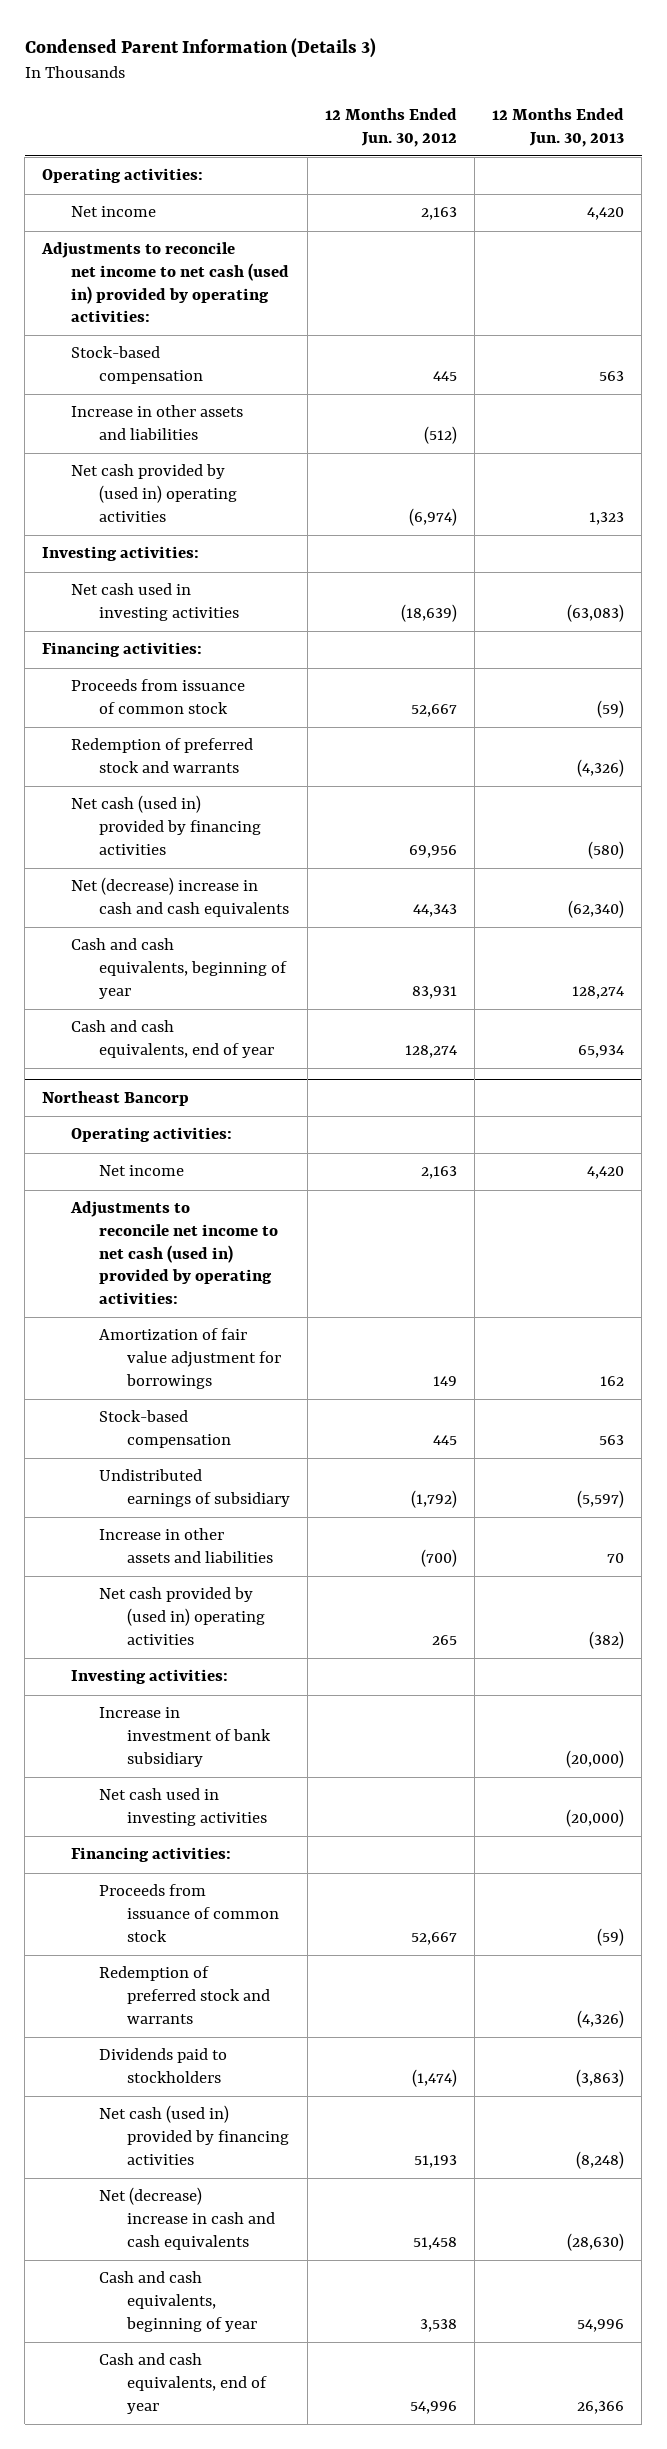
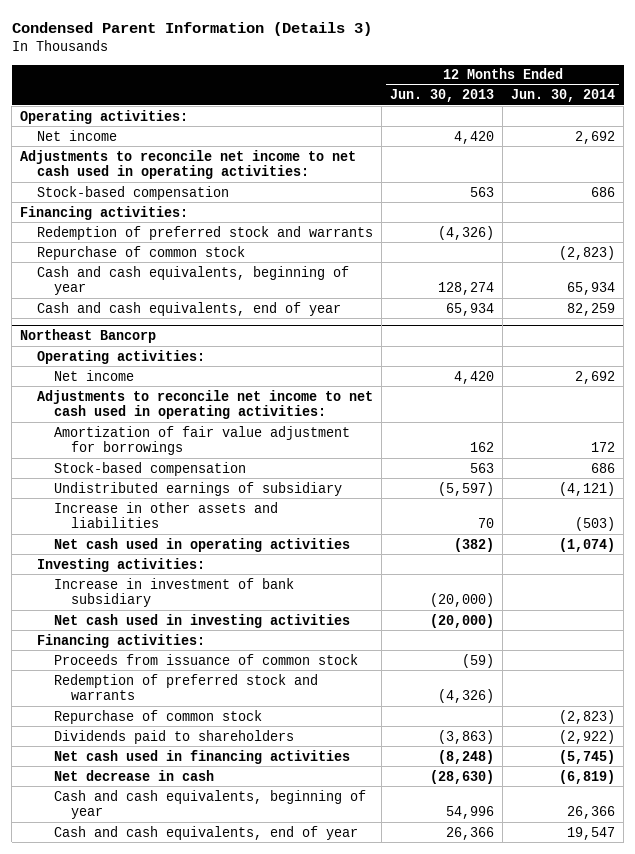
[325,108,458,147] 12 Months Ended Jun. 30, 2012 -> none
none -> [511,89,616,103] Jun. 30, 2014
[41,242,289,323] Adjustments to reconcile net income to net cash (used in) provided by operating activities: -> [20,149,357,180] Adjustments to reconcile net income to net cash used in operating activities:
[70,405,243,441] Increase in other assets and liabilities -> none
[70,464,237,522] Net cash provided by (used in) operating activities -> none
[42,546,200,562] Investing activities: -> none
[70,583,239,622] Net cash used in investing activities -> none
[70,679,245,715] Proceeds from issuance of common stock -> none
[70,795,261,855] Net cash (used in) provided by financing activities -> none
[70,877,289,918] Net (decrease) increase in cash and cash equivalents -> none
none -> [37,245,246,260] Repurchase of common stock
[69,1201,278,1304] Adjustments to reconcile net income to net cash (used in) provided by operating activities: -> [37,389,374,420] Adjustments to reconcile net income to net cash used in operating activities:
[98,1587,265,1645] Net cash provided by (used in) operating activities -> [53,537,350,552] Net cash used in operating activities
none -> [53,709,262,724] Repurchase of common stock
[98,2048,227,2084] Dividends paid to stockholders -> [53,729,294,744] Dividends paid to shareholders
[98,2105,289,2165] Net cash (used in) provided by financing activities -> [53,749,350,764] Net cash used in financing activities
[98,2187,275,2250] Net (decrease) increase in cash and cash equivalents -> [53,769,214,781] Net decrease in cash

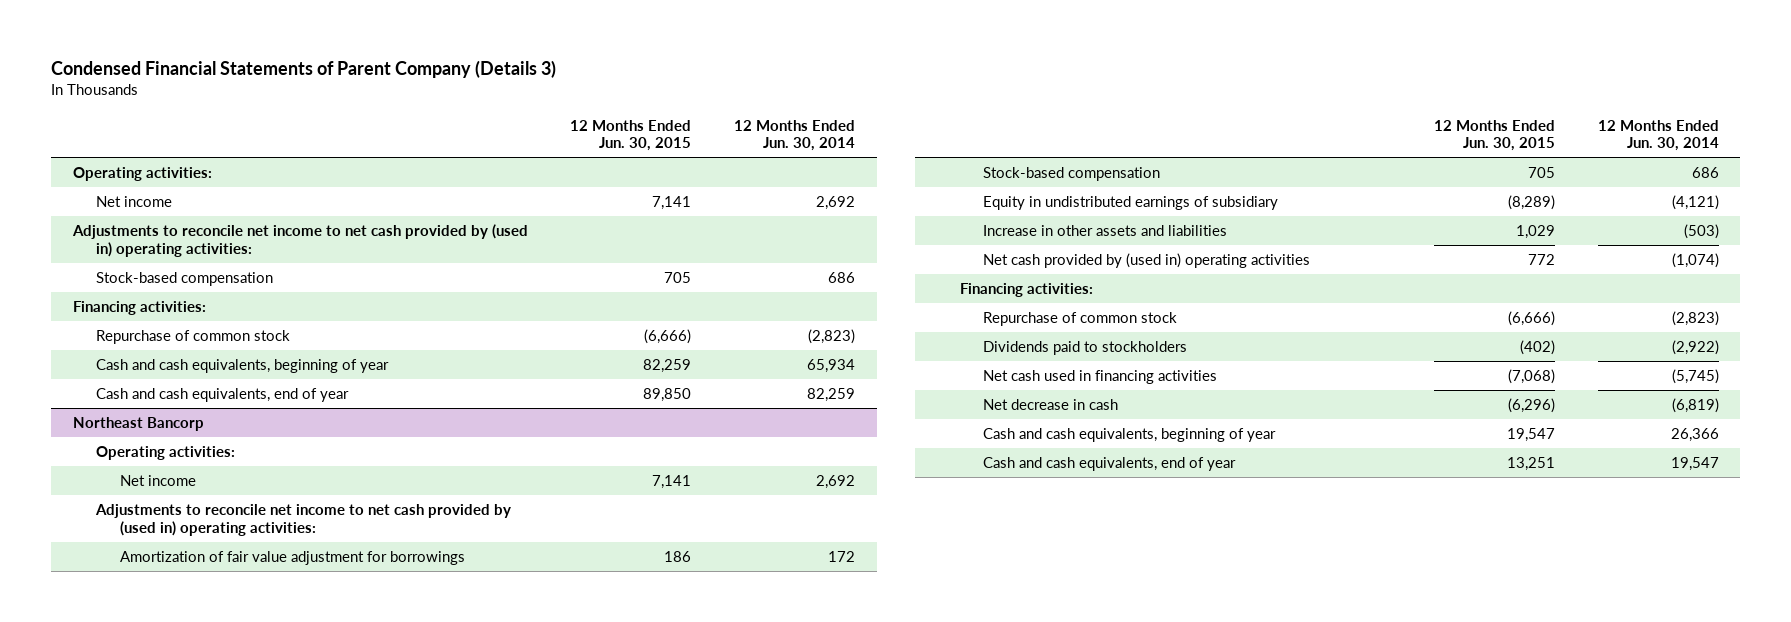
[11,21,372,36] Condensed Parent Information (Details 3) -> [51,59,557,78] Condensed Financial Statements of Parent Company (Details 3)
[390,89,495,103] Jun. 30, 2013 -> none
none -> [570,119,692,152] 12 Months Ended Jun. 30, 2015
[20,149,357,180] Adjustments to reconcile net income to net cash used in operating activities: -> [71,224,528,257] Adjustments to reconcile net income to net cash provided by (used in) operating activities:
[37,225,374,240] Redemption of preferred stock and warrants -> none
[37,389,374,420] Adjustments to reconcile net income to net cash used in operating activities: -> [95,504,512,536] Adjustments to reconcile net income to net cash provided by (used in) operating activities:
[53,481,342,496] Undistributed earnings of subsidiary -> [983,196,1279,211] Equity in undistributed earnings of subsidiary
[37,557,206,572] Investing activities: -> none
[53,577,294,608] Increase in investment of bank subsidiary -> none
[53,613,350,628] Net cash used in investing activities -> none
[53,537,350,552] Net cash used in operating activities -> [983,253,1311,269] Net cash provided by (used in) operating activities
[53,653,358,665] Proceeds from issuance of common stock -> none
[53,673,318,701] Redemption of preferred stock and warrants -> none
[53,729,294,744] Dividends paid to shareholders -> [983,341,1188,356] Dividends paid to stockholders

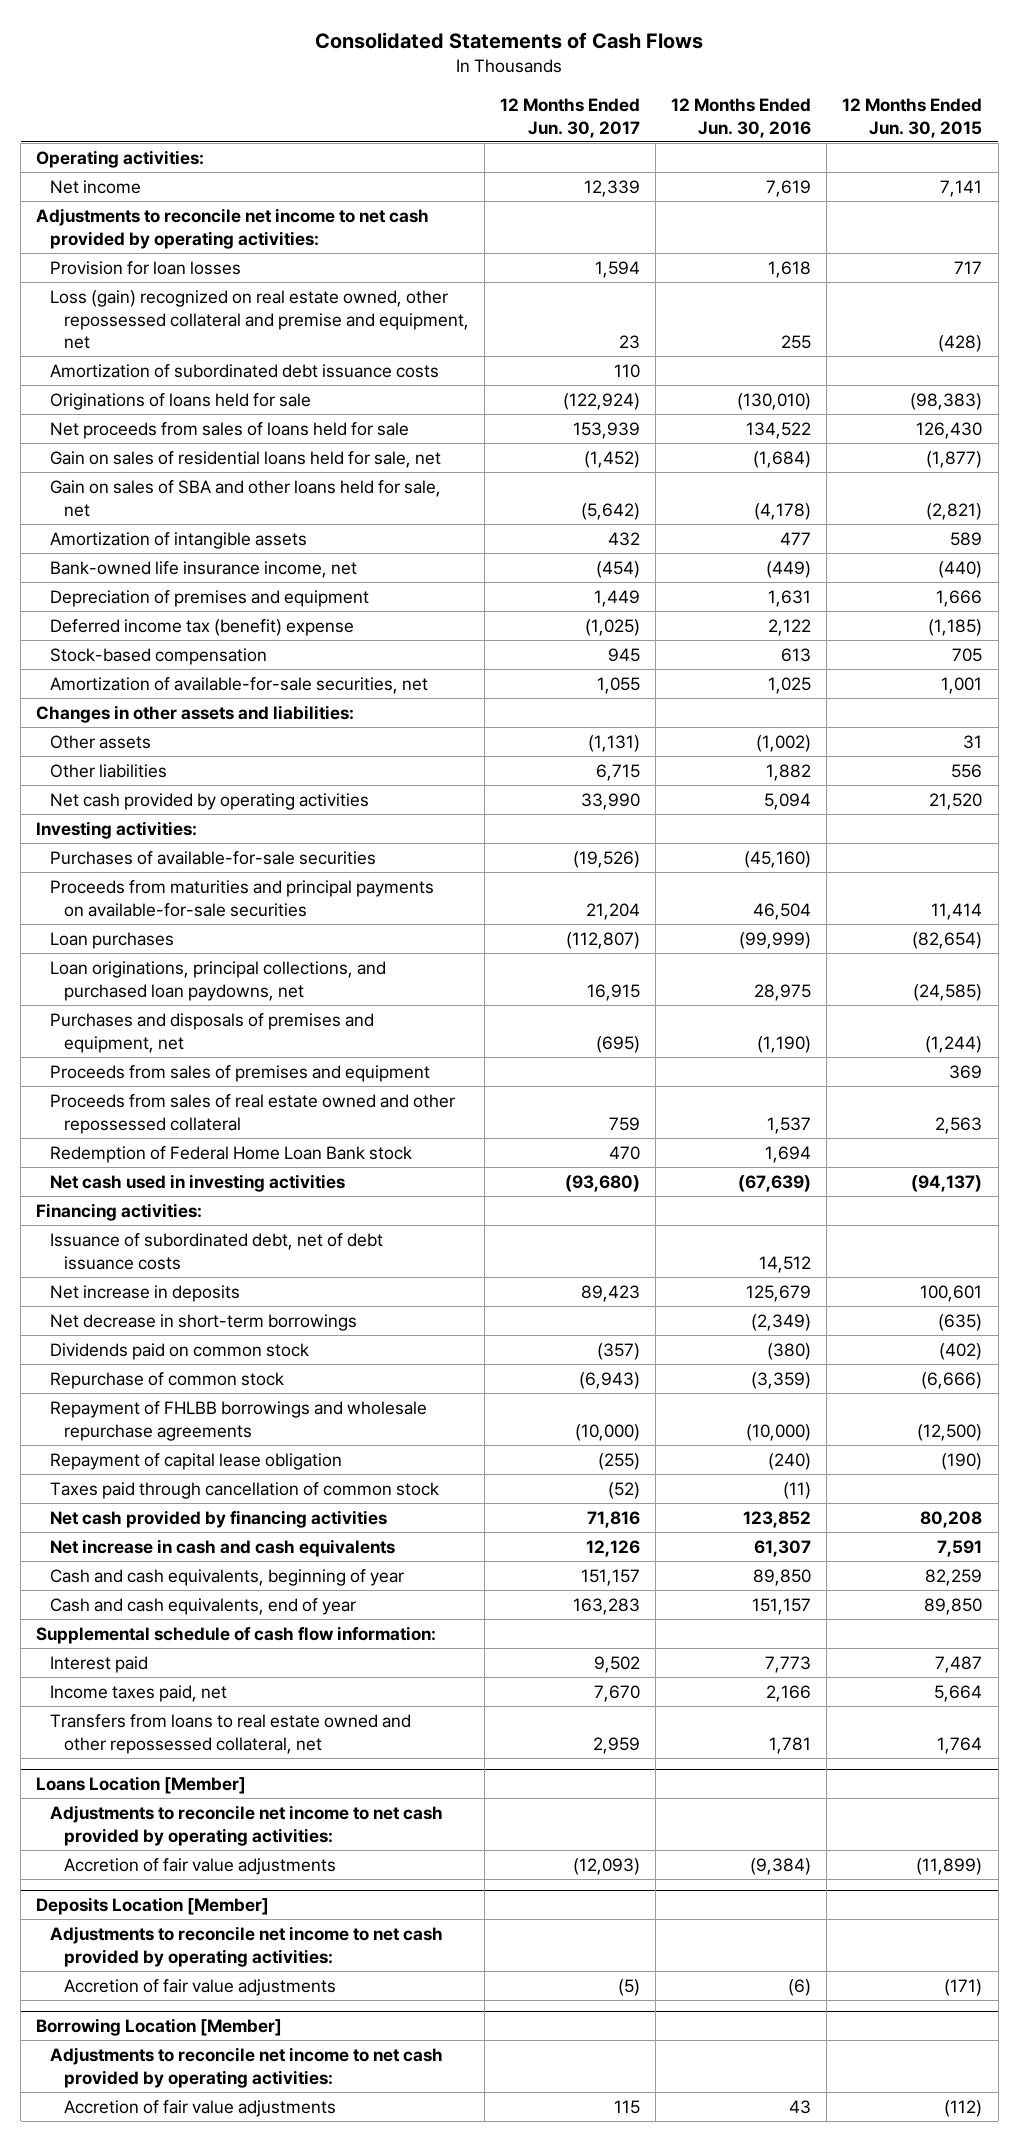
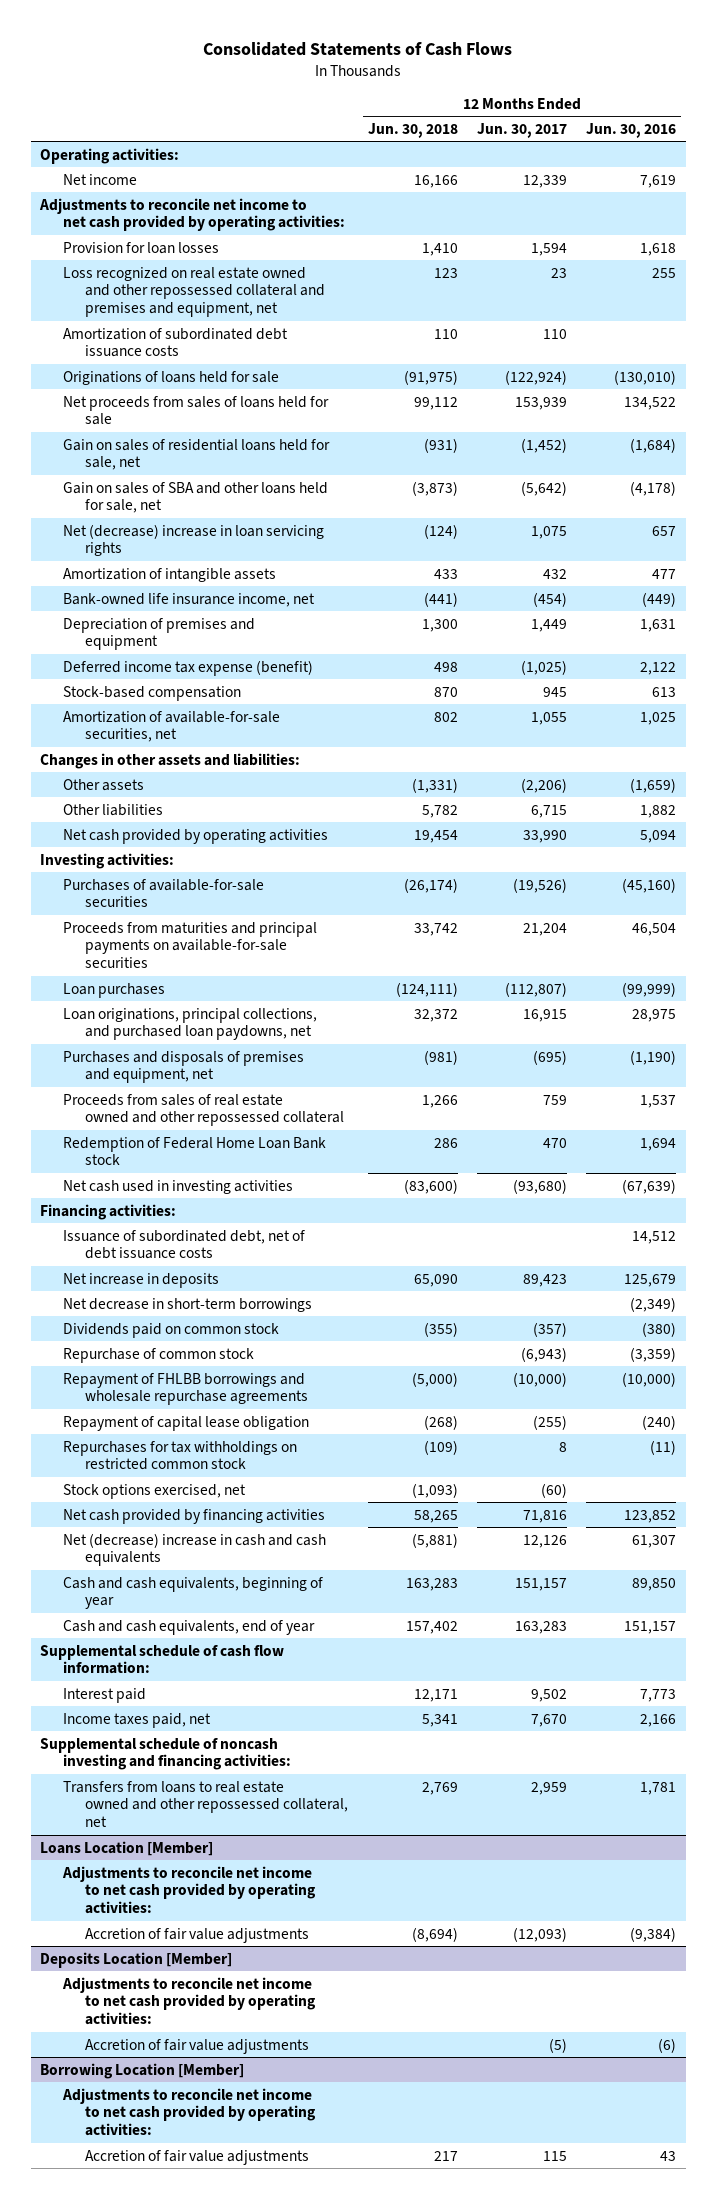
[842,97,983,138] 12 Months Ended Jun. 30, 2015 -> none
none -> [367,122,458,138] Jun. 30, 2018
[50,289,470,350] Loss (gain) recognized on real estate owned, other repossessed collateral and premise and equipment, net -> [62,266,326,318] Loss recognized on real estate owned and other repossessed collateral and premises and equipment, net
none -> [62,523,324,557] Net (decrease) increase in loan servicing rights
[50,618,355,636] Deferred income tax (benefit) expense -> [62,659,313,676] Deferred income tax expense (benefit)
[588,734,641,752] (1,131) -> [520,777,567,793] (2,206)
[756,734,812,752] (1,002) -> [630,777,677,793] (1,659)
[50,1064,431,1082] Proceeds from sales of premises and equipment -> none
[50,1481,440,1499] Taxes paid through cancellation of common stock -> none
none -> [62,1440,297,1471] Repurchases for tax withholdings on restricted common stock
none -> [62,1483,246,1499] Stock options exercised, net
[50,1538,396,1557] Net increase in cash and cash equivalents -> [62,1532,326,1567] Net (decrease) increase in cash and cash equivalents
none -> [40,1737,291,1771] Supplemental schedule of noncash investing and financing activities:

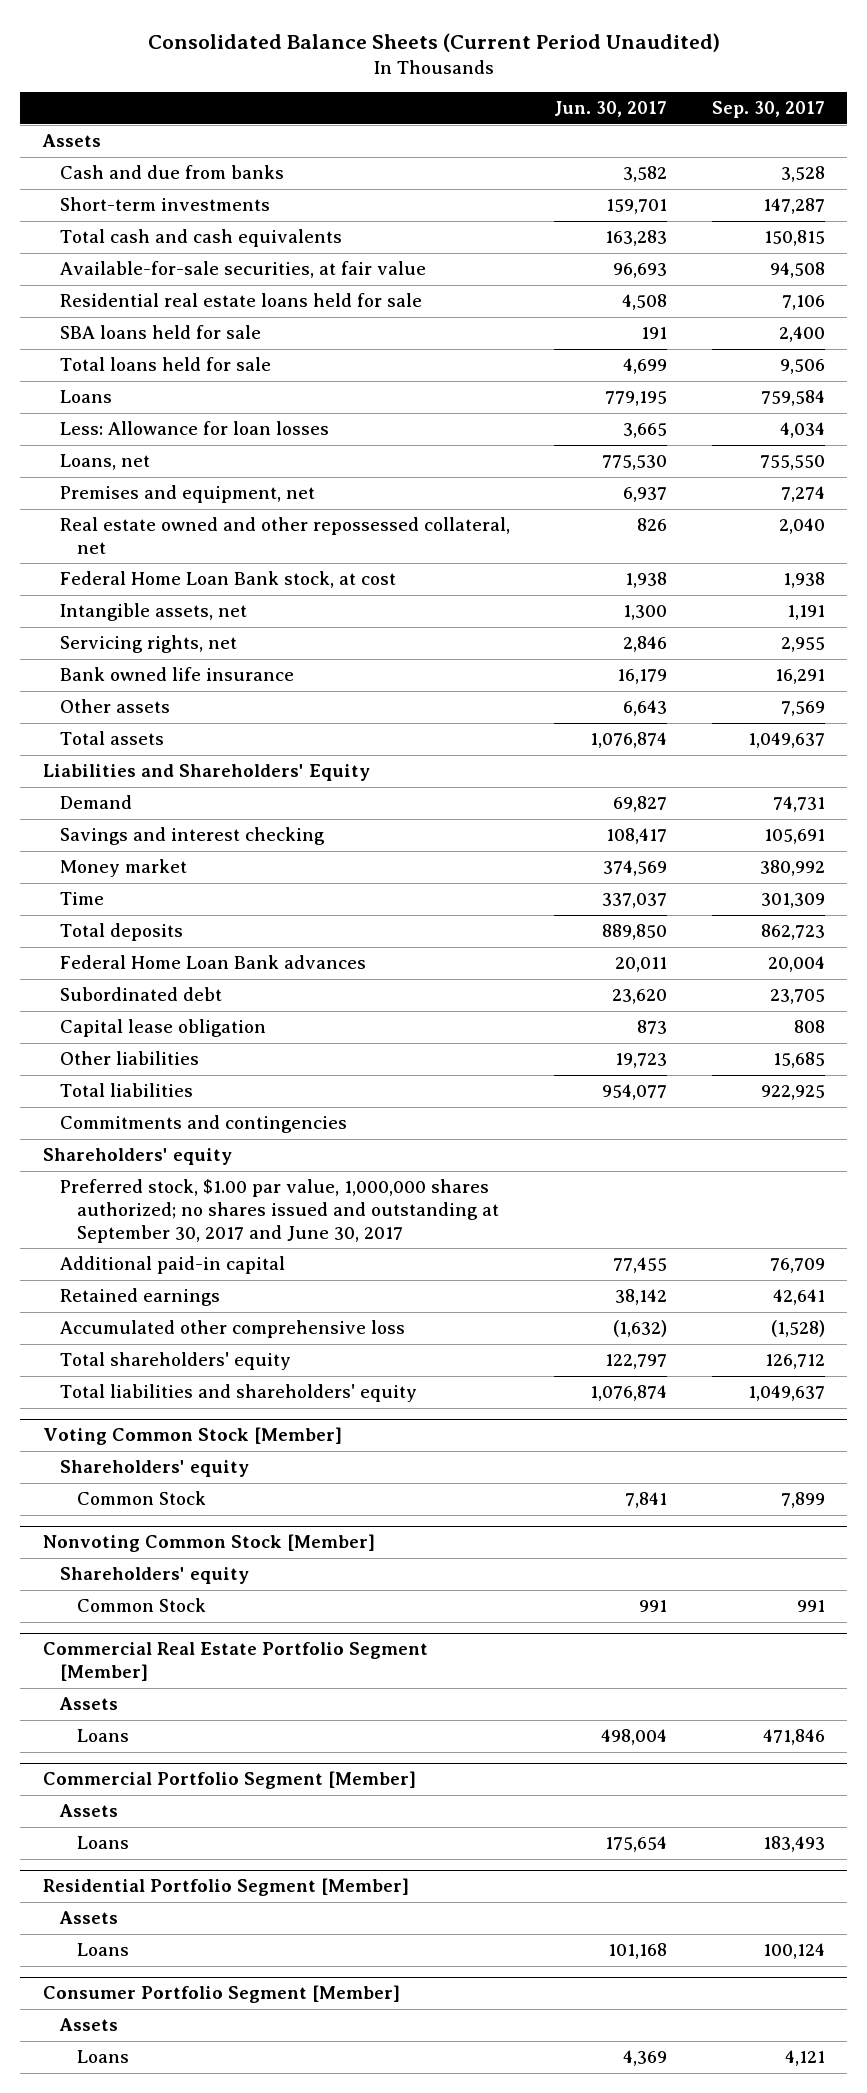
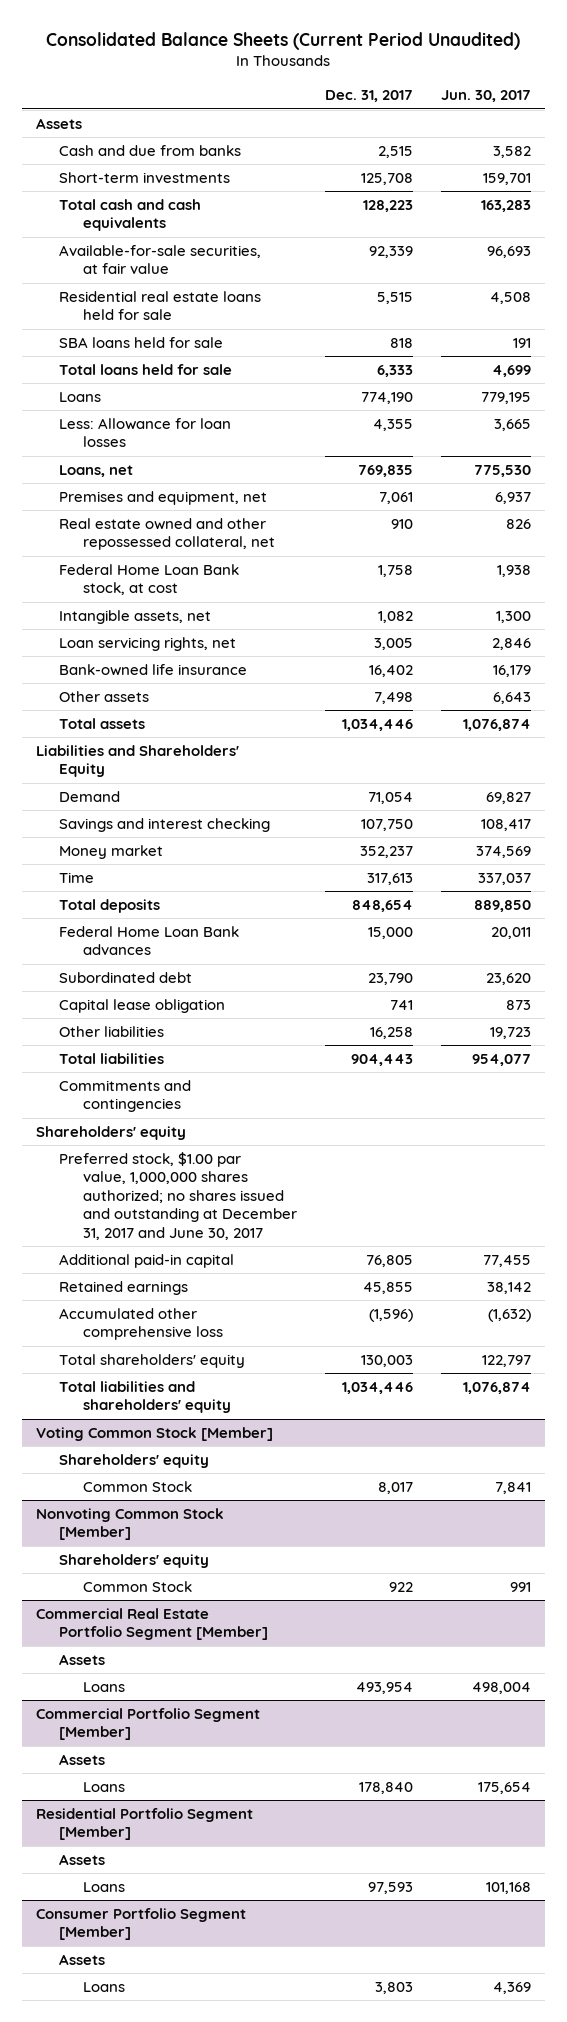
[711,101,825,119] Sep. 30, 2017 -> none
none -> [324,90,413,103] Dec. 31, 2017
[59,635,237,654] Servicing rights, net -> [59,637,237,652] Loan servicing rights, net
[59,667,294,682] Bank owned life insurance -> [59,664,248,677] Bank-owned life insurance
[59,1179,499,1243] Preferred stock, $1.00 par value, 1,000,000 shares authorized; no shares issued and outstanding at September 30, 2017 and June 30, 2017 -> [59,1152,297,1240] Preferred stock, $1.00 par value, 1,000,000 shares authorized; no shares issued and outstanding at December 31, 2017 and June 30, 2017

